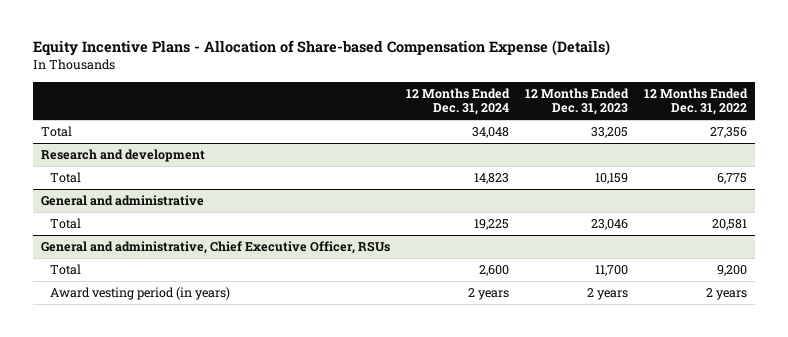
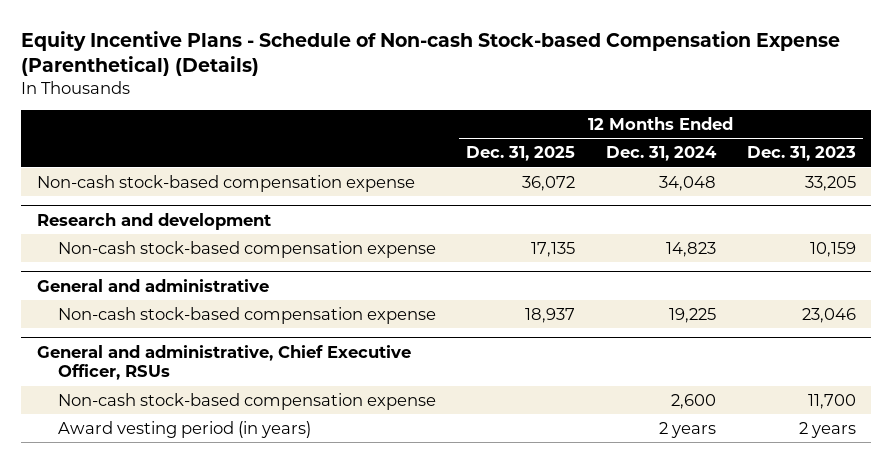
[32,40,610,57] Equity Incentive Plans - Allocation of Share-based Compensation Expense (Details) -> [21,30,841,77] Equity Incentive Plans - Schedule of Non-cash Stock-based Compensation Expense (Parenthetical) (Details)
[644,87,749,116] 12 Months Ended Dec. 31, 2022 -> none
none -> [466,146,576,162] Dec. 31, 2025
[40,126,72,138] Total -> [36,174,415,192] Non-cash stock-based compensation expense
[50,172,82,184] Total -> [57,240,436,258] Non-cash stock-based compensation expense
[50,218,82,230] Total -> [57,306,436,324] Non-cash stock-based compensation expense
[50,264,82,276] Total -> [57,392,436,410] Non-cash stock-based compensation expense

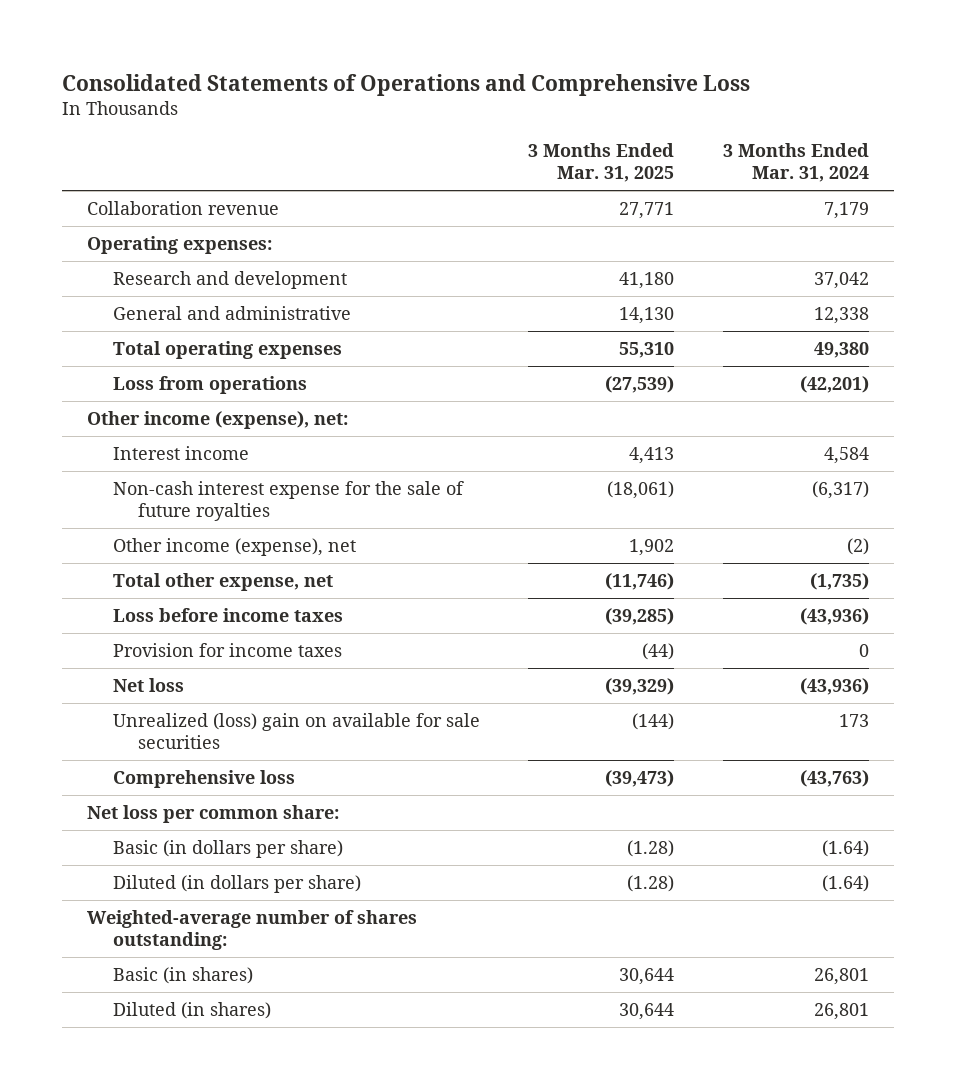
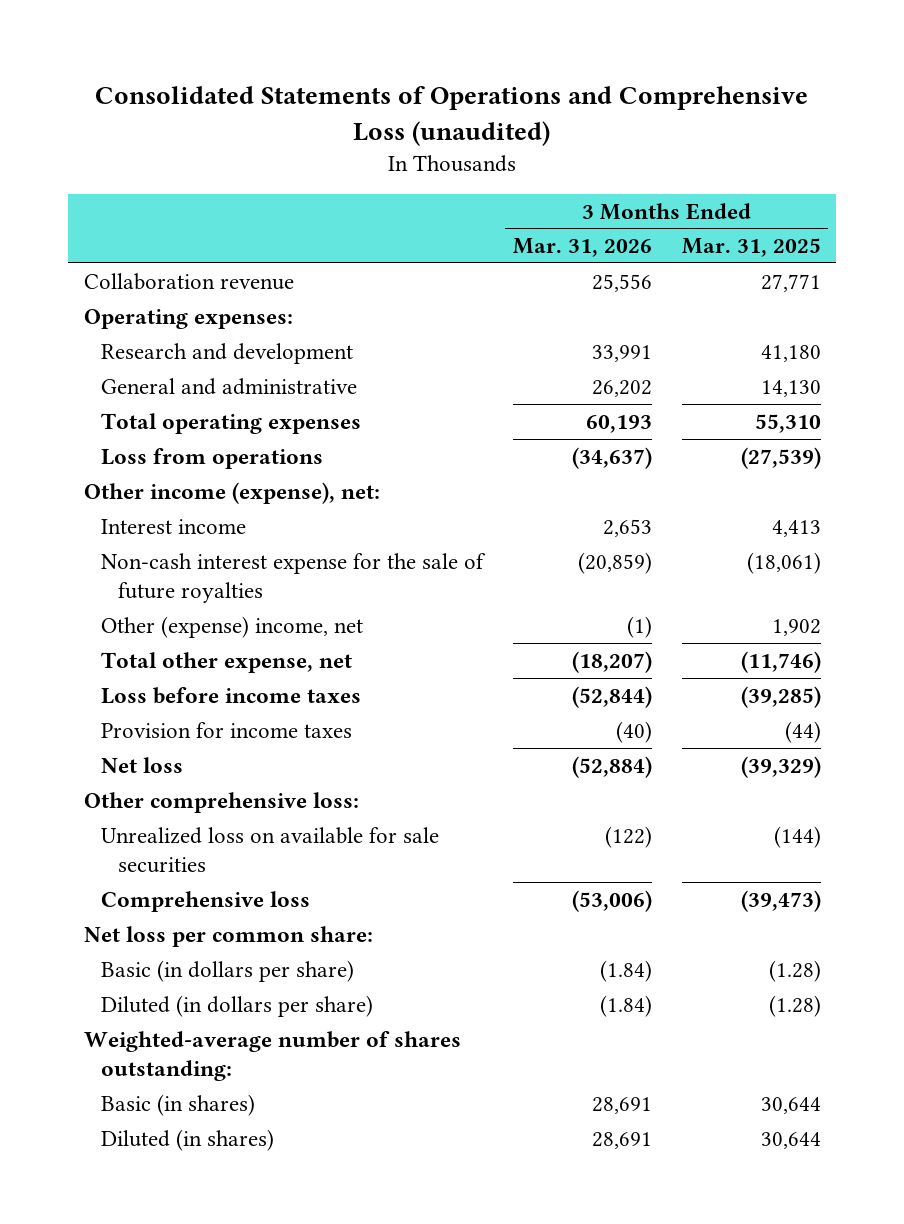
[62,73,751,96] Consolidated Statements of Operations and Comprehensive Loss -> [95,86,809,146] Consolidated Statements of Operations and Comprehensive Loss (unaudited)
[723,143,870,183] 3 Months Ended Mar. 31, 2024 -> none
none -> [512,238,652,258] Mar. 31, 2026
[112,538,356,557] Other income (expense), net -> [100,615,363,638] Other (expense) income, net
none -> [83,791,359,813] Other comprehensive loss:
[112,713,480,750] Unrealized (loss) gain on available for sale securities -> [100,826,439,873] Unrealized loss on available for sale securities

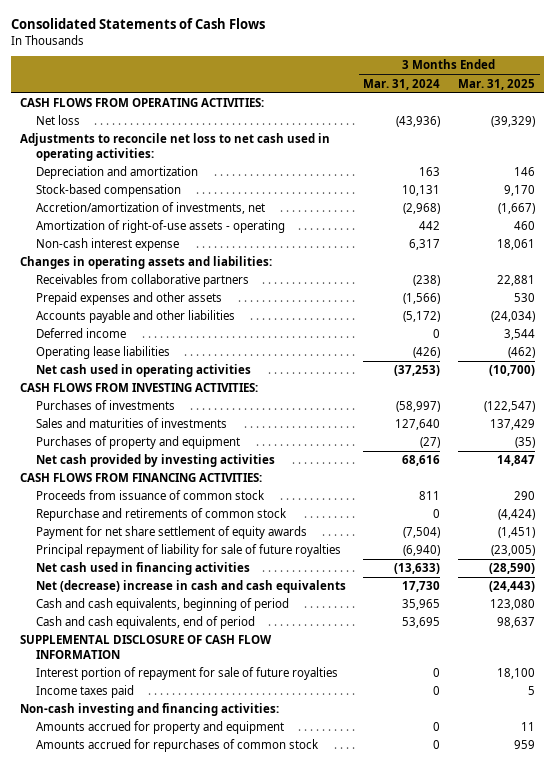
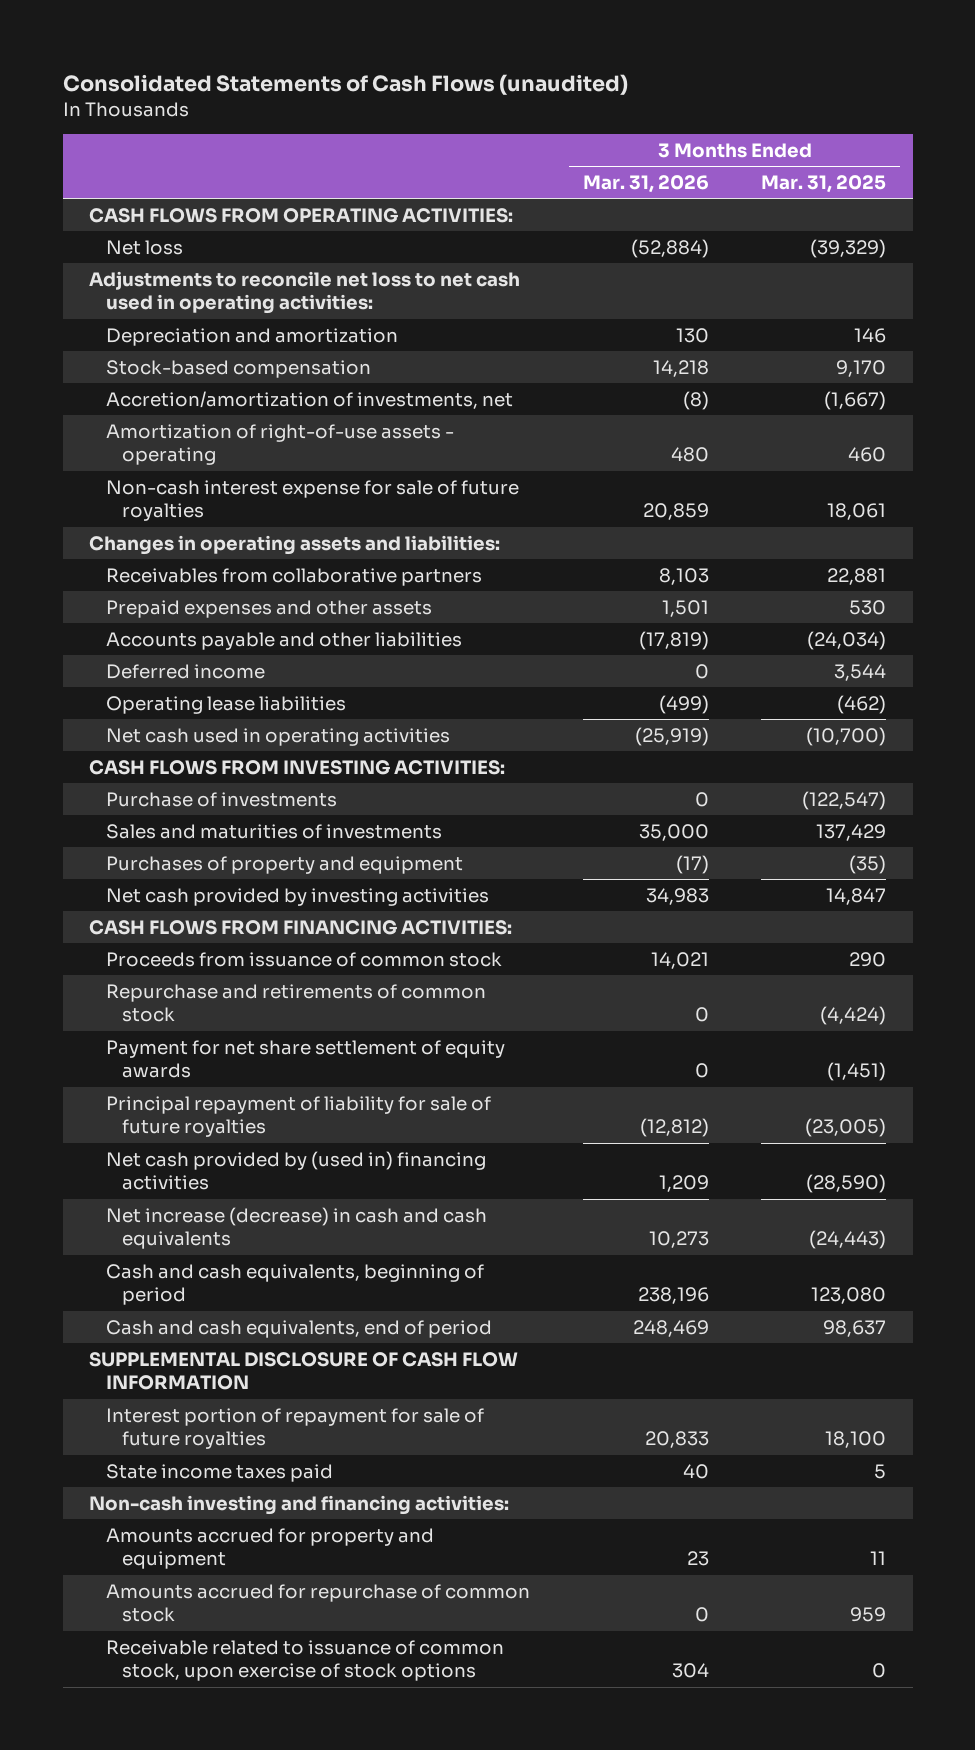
[11,18,266,30] Consolidated Statements of Cash Flows -> [62,74,628,96] Consolidated Statements of Cash Flows (unaudited)
[363,78,441,90] Mar. 31, 2024 -> none
none -> [582,174,709,193] Mar. 31, 2026
[35,238,179,252] Non-cash interest expense -> [105,479,519,522] Non-cash interest expense for sale of future royalties
[35,400,175,411] Purchases of investments -> [105,791,337,807] Purchase of investments
[35,562,250,576] Net cash used in financing activities -> [105,1150,486,1191] Net cash provided by (used in) financing activities
[35,580,346,594] Net (decrease) increase in cash and cash equivalents -> [105,1206,487,1250] Net increase (decrease) in cash and cash equivalents
[35,685,134,699] Income taxes paid -> [105,1463,333,1482] State income taxes paid
[35,739,319,753] Amounts accrued for repurchases of common stock -> [105,1583,530,1623] Amounts accrued for repurchase of common stock
none -> [105,1639,504,1682] Receivable related to issuance of common stock, upon exercise of stock options

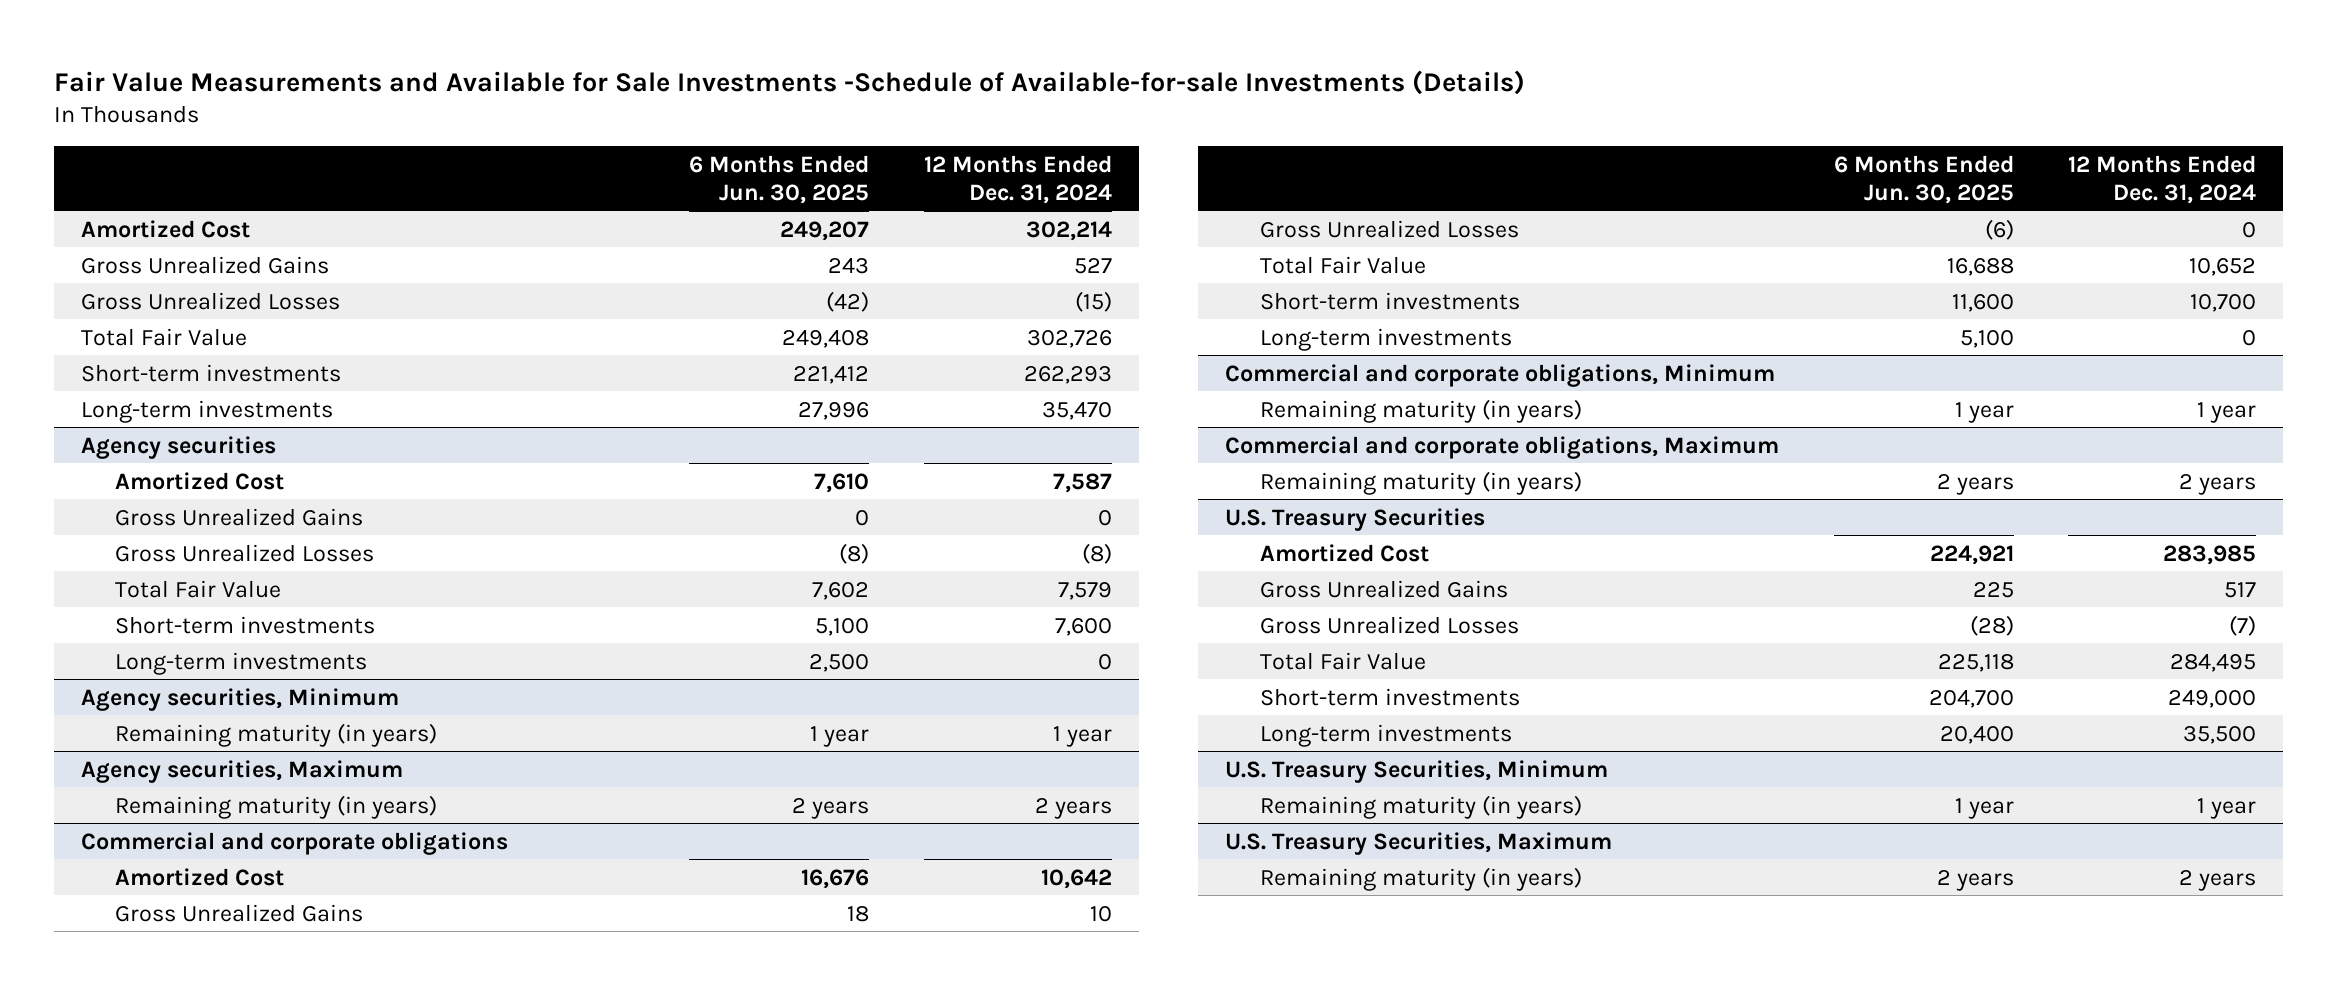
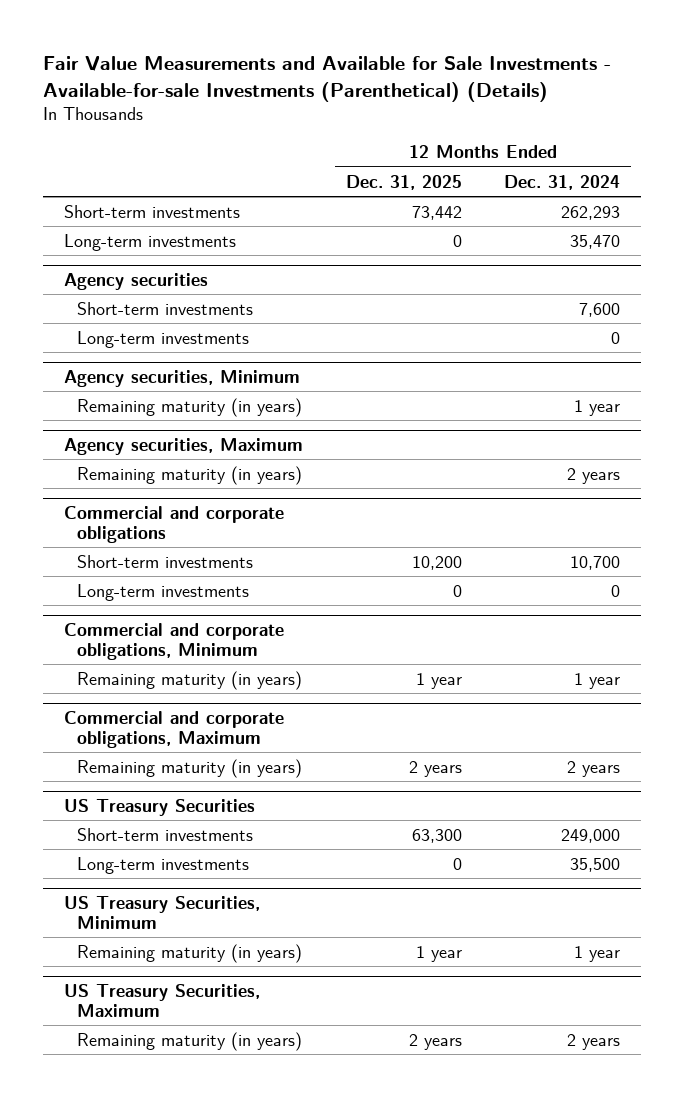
[53,69,1525,95] Fair Value Measurements and Available for Sale Investments -Schedule of Available-for-sale Investments (Details) -> [42,55,611,102] Fair Value Measurements and Available for Sale Investments - Available-for-sale Investments (Parenthetical) (Details)
[689,154,870,204] 6 Months Ended Jun. 30, 2025 -> none
none -> [345,174,462,190] Dec. 31, 2025
[80,219,250,238] Amortized Cost -> none
[80,255,329,274] Gross Unrealized Gains -> none
[80,291,340,310] Gross Unrealized Losses -> none
[80,327,247,346] Total Fair Value -> none
[115,471,285,490] Amortized Cost -> none
[115,507,364,526] Gross Unrealized Gains -> none
[115,543,375,562] Gross Unrealized Losses -> none
[115,579,282,598] Total Fair Value -> none
[115,867,285,886] Amortized Cost -> none
[115,903,364,922] Gross Unrealized Gains -> none
[1259,219,1519,238] Gross Unrealized Losses -> none
[1259,255,1426,274] Total Fair Value -> none
[1259,543,1429,562] Amortized Cost -> none
[1259,579,1508,598] Gross Unrealized Gains -> none
[1259,615,1519,634] Gross Unrealized Losses -> none
[1259,651,1426,670] Total Fair Value -> none
[1225,507,1486,531] U.S. Treasury Securities -> [64,798,256,816] US Treasury Securities
[1225,759,1609,783] U.S. Treasury Securities, Minimum -> [64,895,261,929] US Treasury Securities, Minimum
[1225,831,1613,855] U.S. Treasury Securities, Maximum -> [64,983,261,1017] US Treasury Securities, Maximum

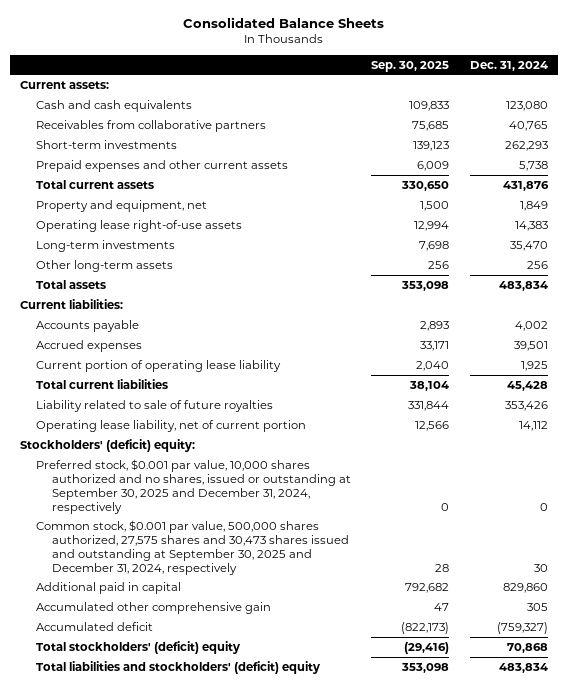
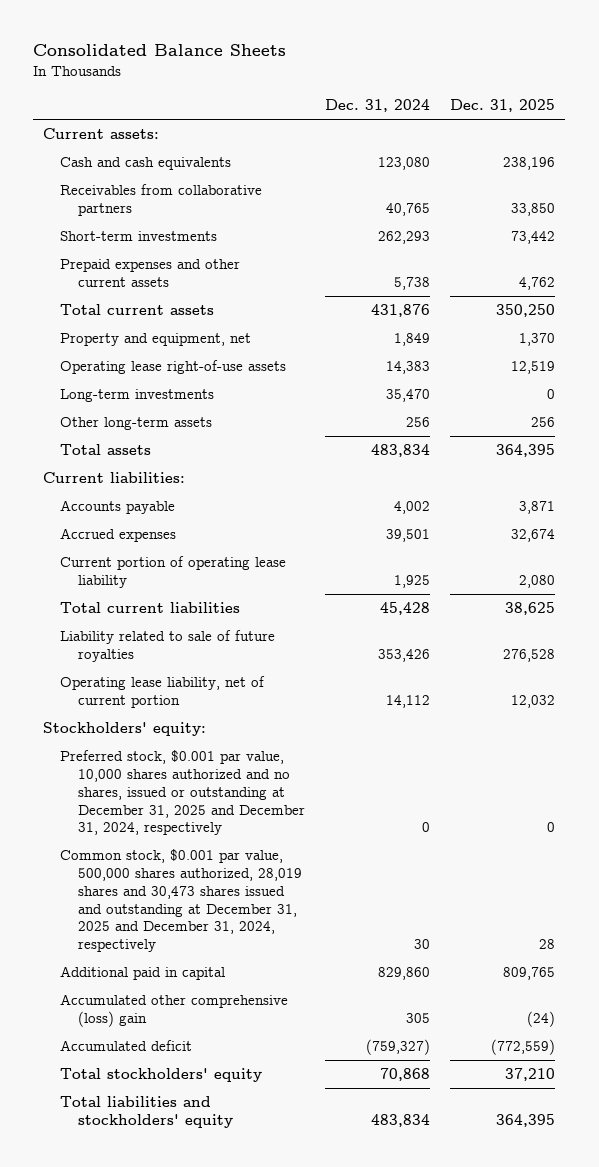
[371,60,450,72] Sep. 30, 2025 -> none
none -> [450,99,556,113] Dec. 31, 2025
[19,438,195,452] Stockholders' (deficit) equity: -> [43,722,207,737] Stockholders' equity:
[35,458,351,514] Preferred stock, $0.001 par value, 10,000 shares authorized and no shares, issued or outstanding at September 30, 2025 and December 31, 2024, respectively -> [60,750,305,836] Preferred stock, $0.001 par value, 10,000 shares authorized and no shares, issued or outstanding at December 31, 2025 and December 31, 2024, respectively
[35,519,349,575] Common stock, $0.001 par value, 500,000 shares authorized, 27,575 shares and 30,473 shares issued and outstanding at September 30, 2025 and December 31, 2024, respectively -> [60,849,302,953] Common stock, $0.001 par value, 500,000 shares authorized, 28,019 shares and 30,473 shares issued and outstanding at December 31, 2025 and December 31, 2024, respectively
[35,601,271,614] Accumulated other comprehensive gain -> [60,994,289,1027] Accumulated other comprehensive (loss) gain
[35,640,240,654] Total stockholders' (deficit) equity -> [60,1068,263,1083] Total stockholders' equity
[35,660,320,674] Total liabilities and stockholders' (deficit) equity -> [60,1096,233,1128] Total liabilities and stockholders' equity

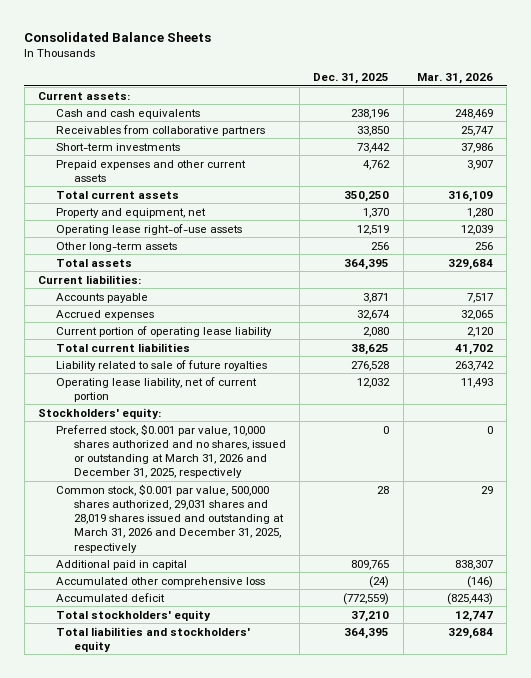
[324,99,430,113] Dec. 31, 2024 -> none
none -> [416,73,493,85] Mar. 31, 2026
[60,389,215,403] Long-term investments -> none
[60,750,305,836] Preferred stock, $0.001 par value, 10,000 shares authorized and no shares, issued or outstanding at December 31, 2025 and December 31, 2024, respectively -> [56,423,286,479] Preferred stock, $0.001 par value, 10,000 shares authorized and no shares, issued or outstanding at March 31, 2026 and December 31, 2025, respectively
[60,849,302,953] Common stock, $0.001 par value, 500,000 shares authorized, 28,019 shares and 30,473 shares issued and outstanding at December 31, 2025 and December 31, 2024, respectively -> [56,483,284,553] Common stock, $0.001 par value, 500,000 shares authorized, 29,031 shares and 28,019 shares issued and outstanding at March 31, 2026 and December 31, 2025, respectively
[60,994,289,1027] Accumulated other comprehensive (loss) gain -> [56,576,266,587] Accumulated other comprehensive loss

